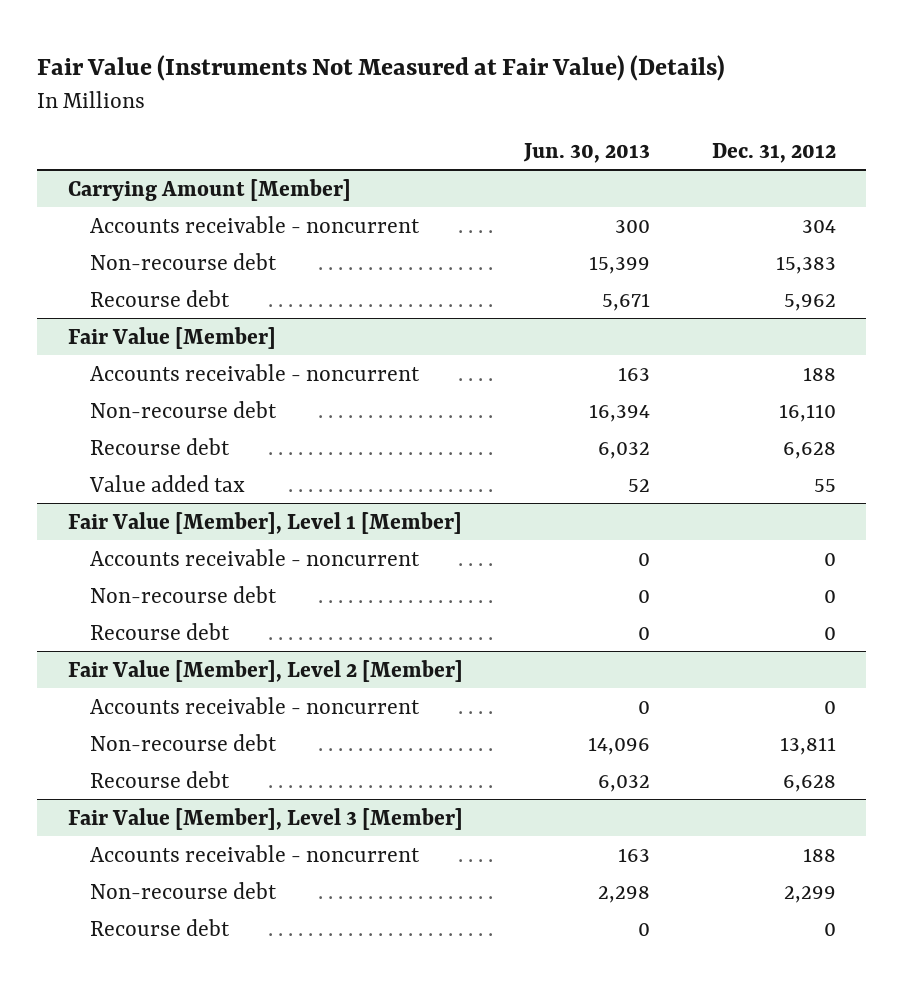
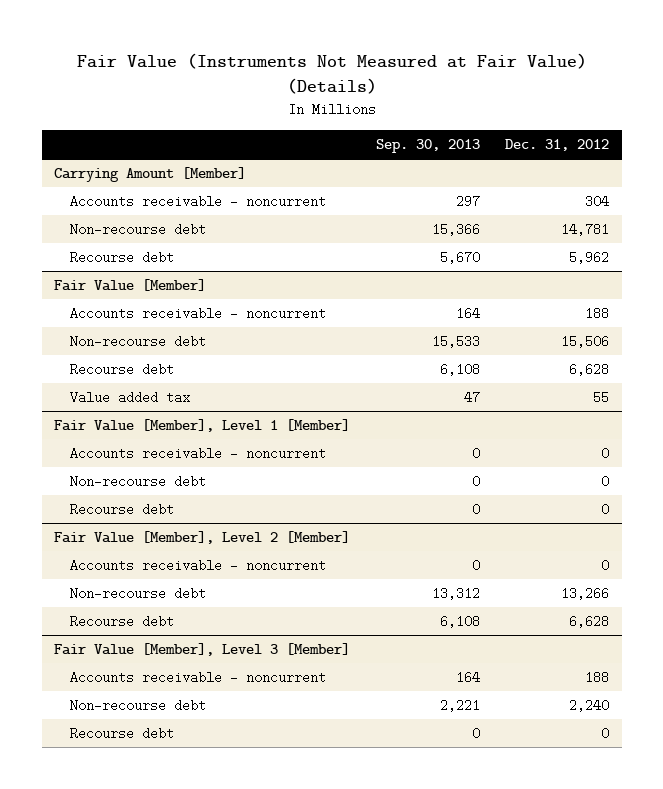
[523,142,651,163] Jun. 30, 2013 -> none
none -> [375,138,480,153] Sep. 30, 2013
[775,255,836,274] 15,383 -> [560,223,609,237] 14,781
[778,403,836,422] 16,110 -> [560,335,609,349] 15,506
[779,736,836,755] 13,811 -> [560,587,609,601] 13,266
[783,885,836,903] 2,299 -> [568,699,609,713] 2,240

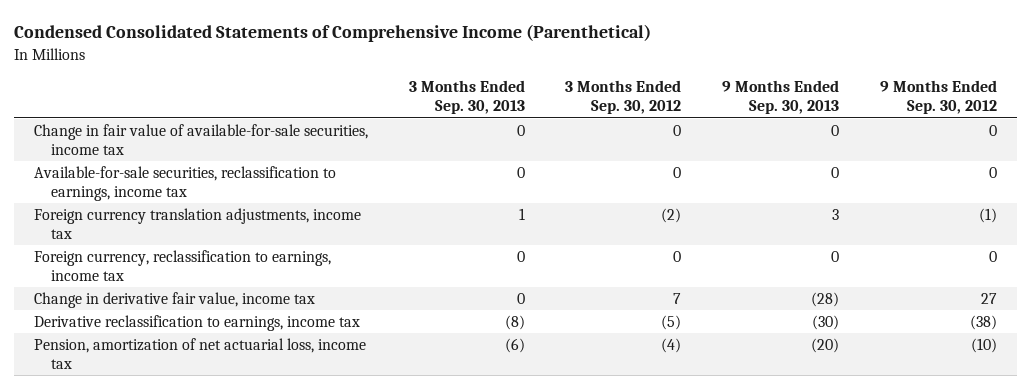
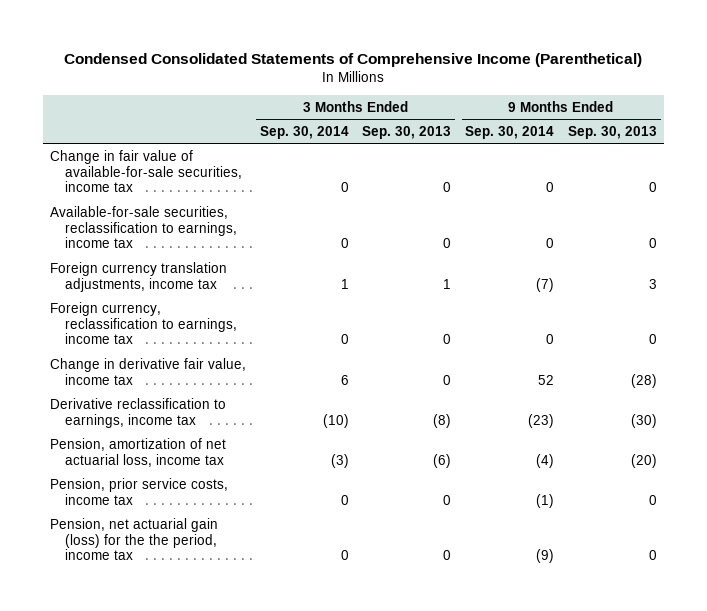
[565,80,682,115] 3 Months Ended Sep. 30, 2012 -> none
[879,80,997,115] 9 Months Ended Sep. 30, 2012 -> none
none -> [259,125,349,139] Sep. 30, 2014
none -> [465,125,555,139] Sep. 30, 2014
none -> [49,477,228,505] Pension, prior service costs, income tax
none -> [49,517,218,561] Pension, net actuarial gain (loss) for the the period, income tax

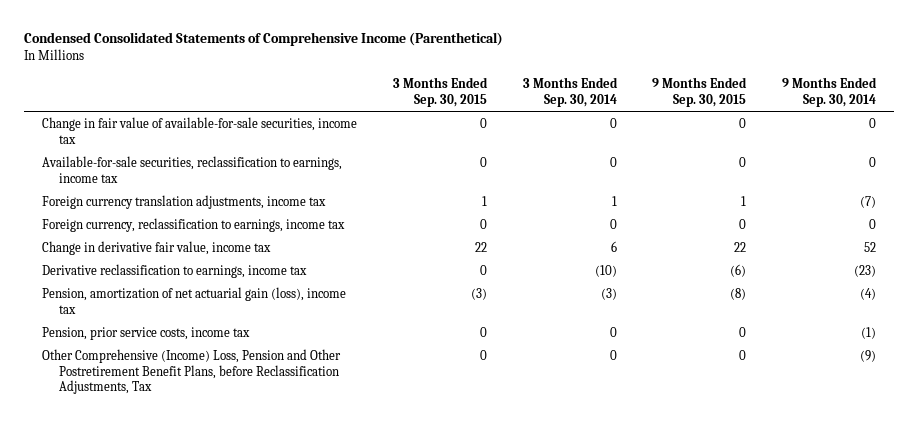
[362,125,452,139] Sep. 30, 2013 -> none
[568,125,658,139] Sep. 30, 2013 -> none
none -> [392,76,488,107] 3 Months Ended Sep. 30, 2015
none -> [652,76,748,107] 9 Months Ended Sep. 30, 2015
[49,437,226,467] Pension, amortization of net actuarial loss, income tax -> [41,286,346,314] Pension, amortization of net actuarial gain (loss), income tax
[49,517,218,561] Pension, net actuarial gain (loss) for the the period, income tax -> none
none -> [41,348,341,395] Other Comprehensive (Income) Loss, Pension and Other Postretirement Benefit Plans, before Reclassification Adjustments, Tax

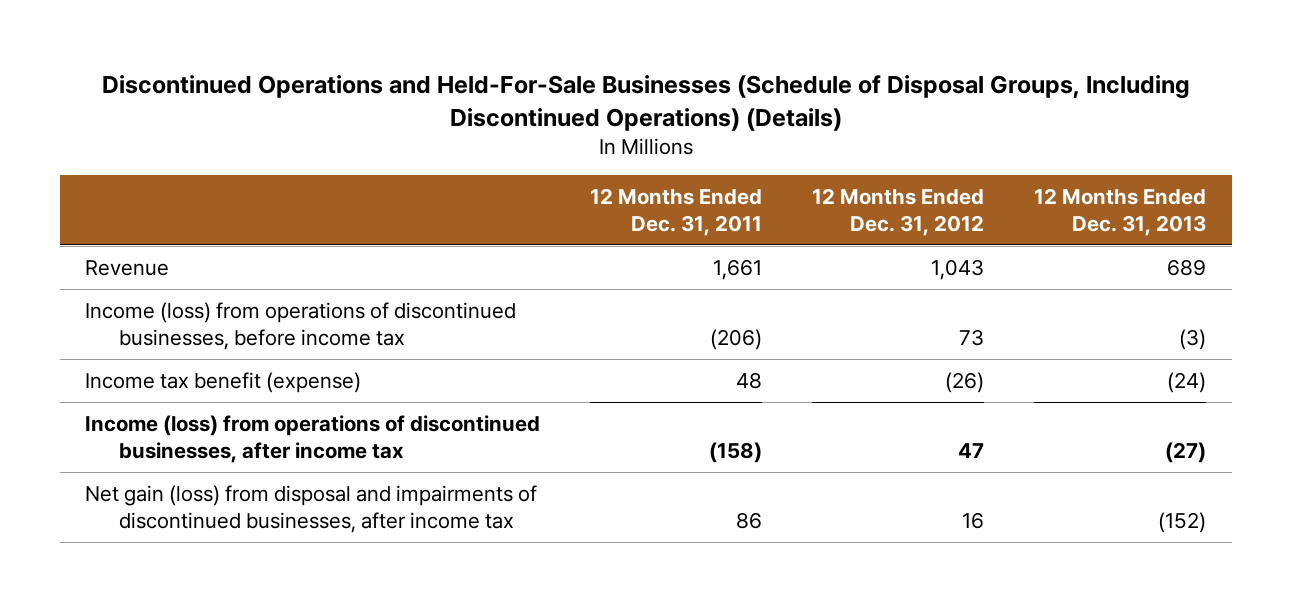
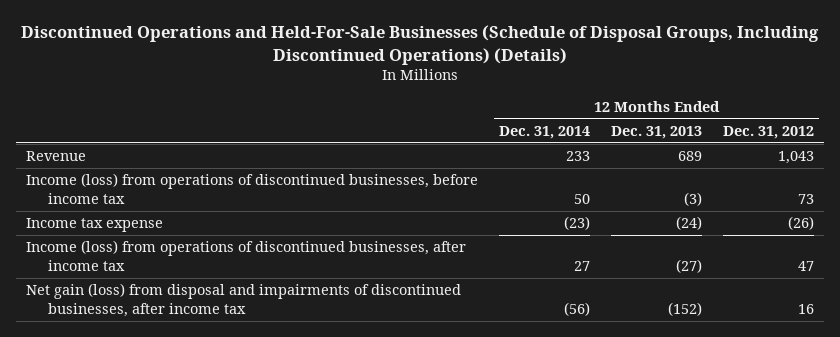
[590,188,763,236] 12 Months Ended Dec. 31, 2011 -> none
none -> [499,125,591,139] Dec. 31, 2014
[85,371,362,393] Income tax benefit (expense) -> [26,218,164,233] Income tax expense

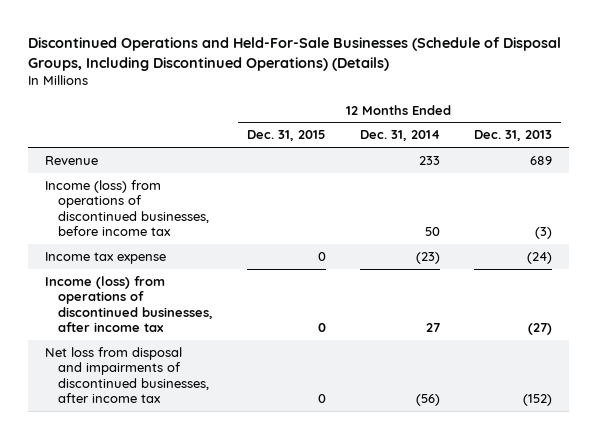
[722,125,814,139] Dec. 31, 2012 -> none
none -> [246,130,326,142] Dec. 31, 2015
[26,283,462,317] Net gain (loss) from disposal and impairments of discontinued businesses, after income tax -> [44,346,209,403] Net loss from disposal and impairments of discontinued businesses, after income tax

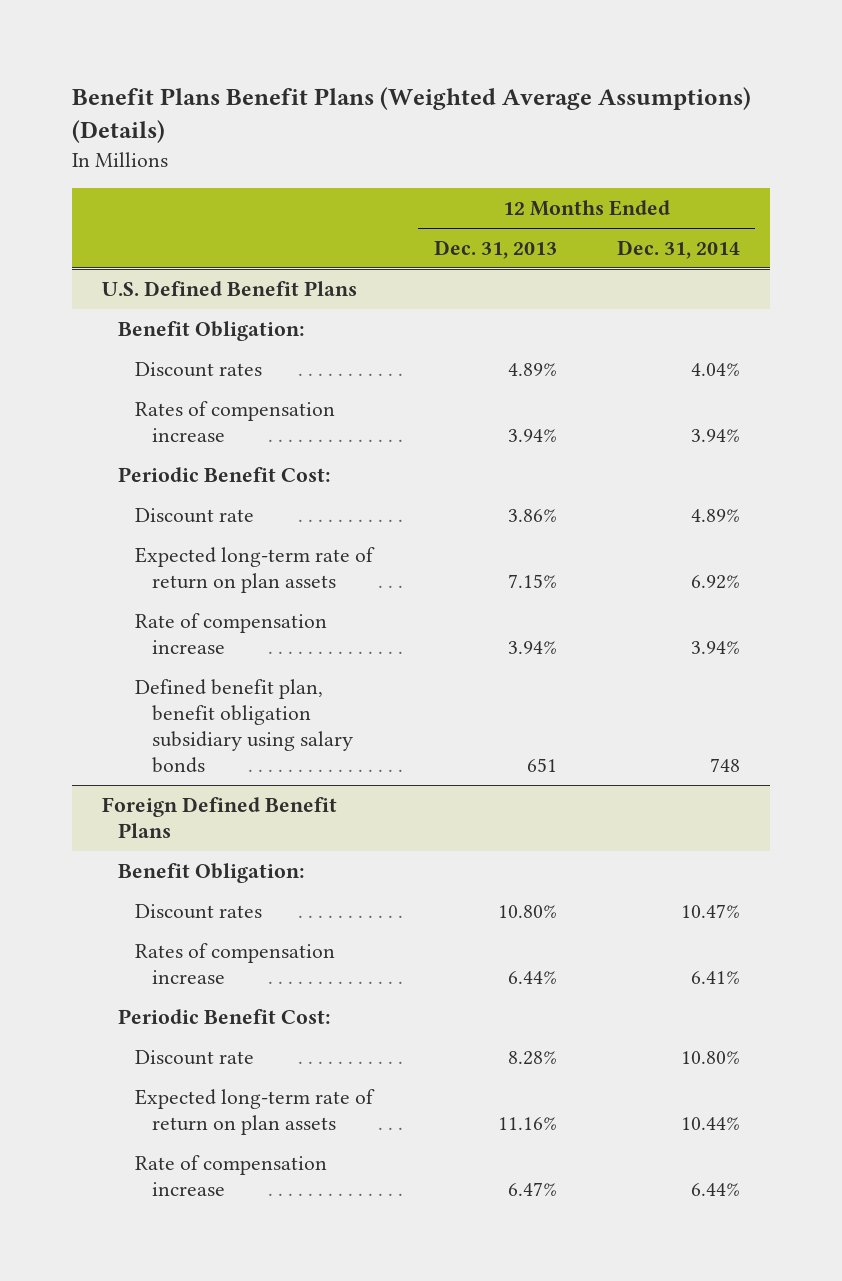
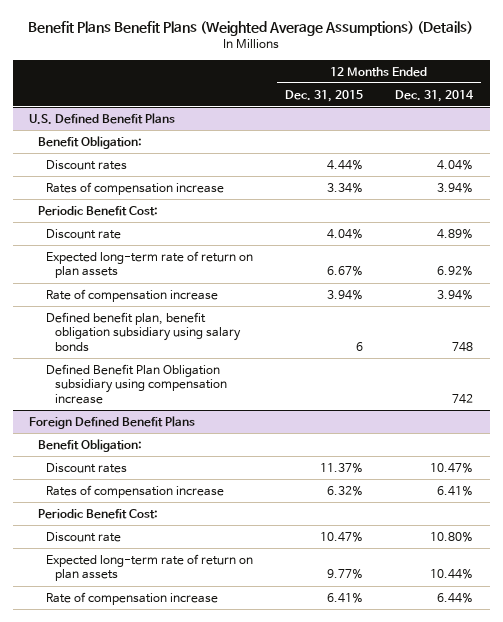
[433,239,557,259] Dec. 31, 2013 -> none
none -> [285,89,364,102] Dec. 31, 2015
none -> [46,363,227,404] Defined Benefit Plan Obligation subsidiary using compensation increase

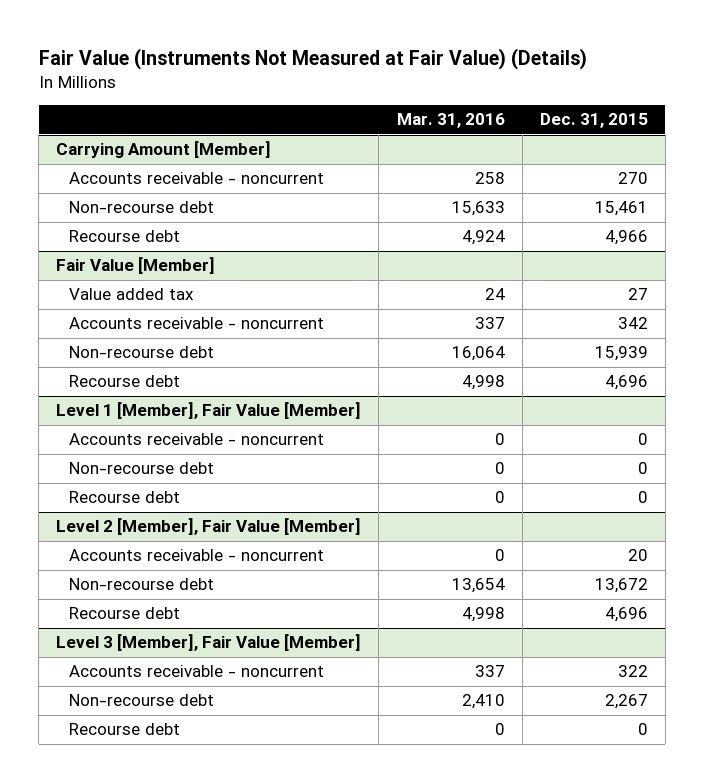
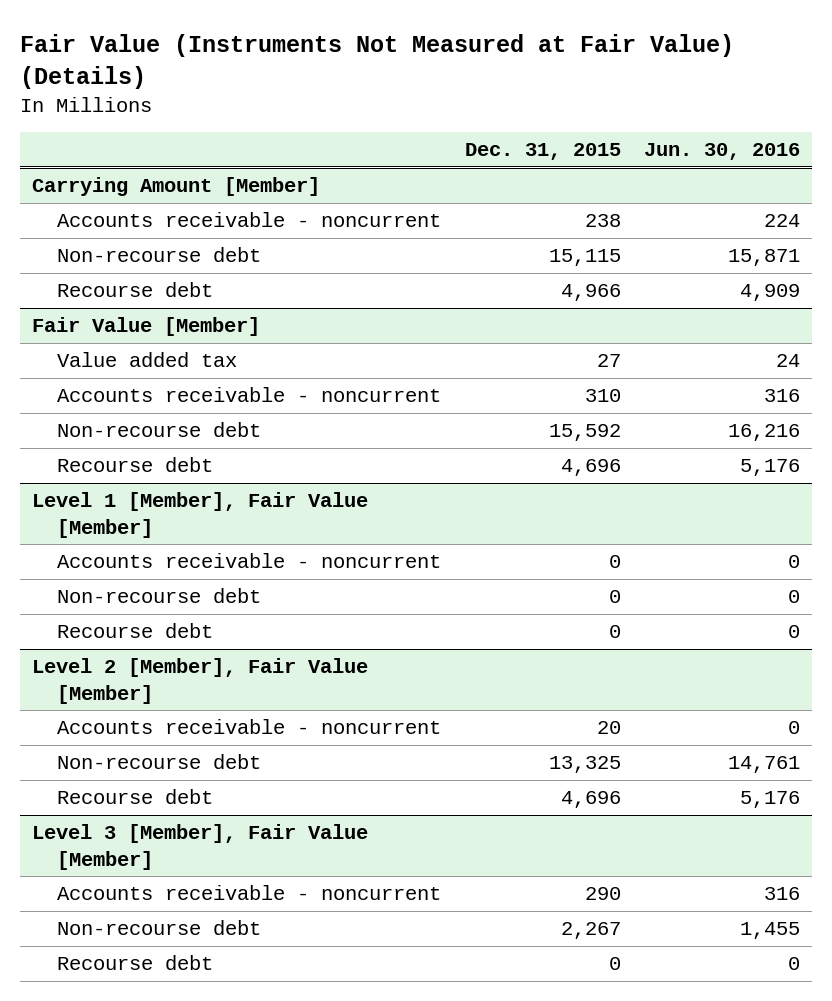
[396,113,505,129] Mar. 31, 2016 -> none
none -> [644,143,801,161] Jun. 30, 2016
[617,172,648,185] 270 -> [584,214,621,228] 238
[594,201,648,217] 15,461 -> [548,249,621,267] 15,115
[617,317,648,330] 342 -> [584,389,621,403] 310
[594,346,648,362] 15,939 -> [548,424,621,442] 15,592
[594,578,648,594] 13,672 -> [548,756,621,774] 13,325
[617,665,648,678] 322 -> [584,887,621,901] 290

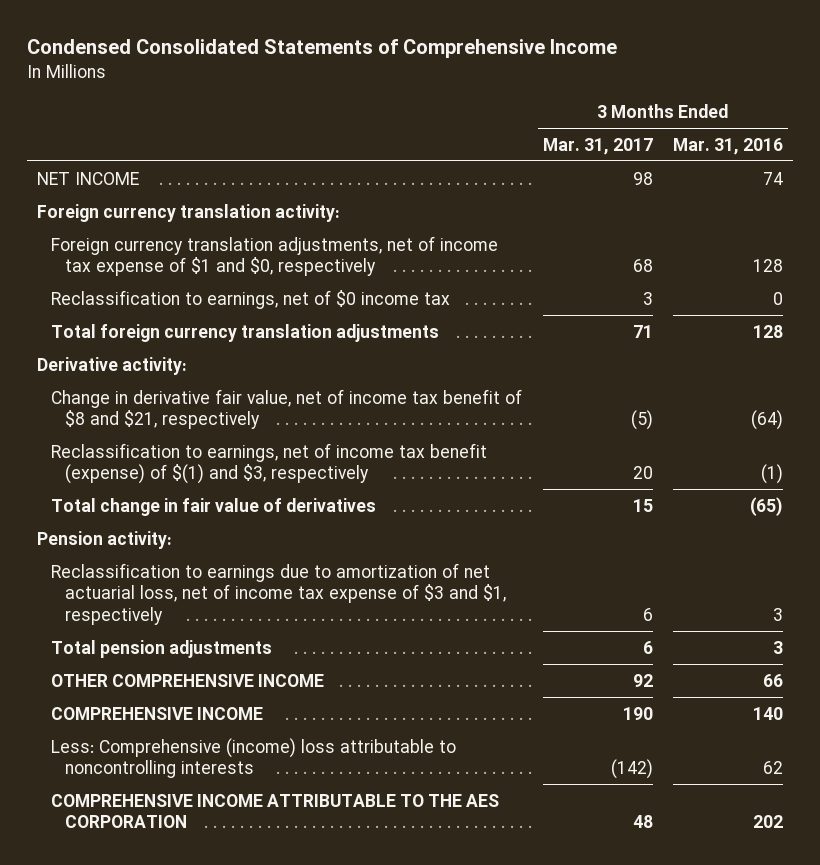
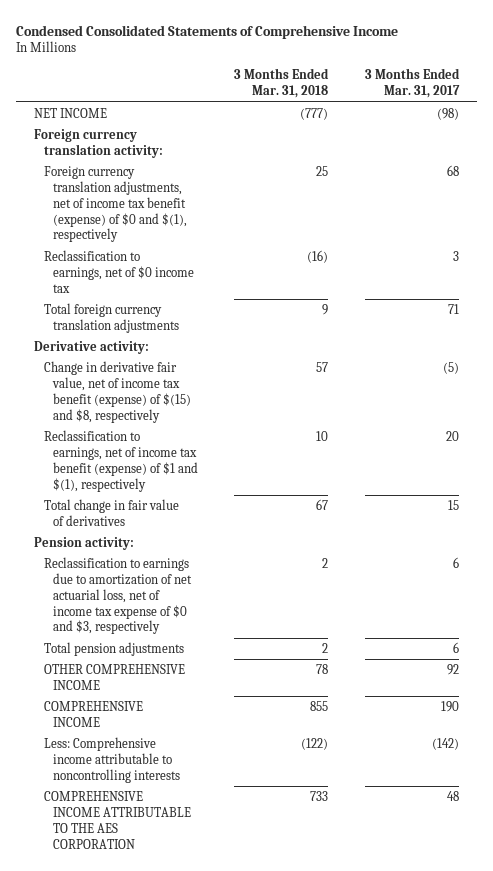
[673,137,784,155] Mar. 31, 2016 -> none
none -> [234,68,330,99] 3 Months Ended Mar. 31, 2018
[632,171,653,185] 98 -> [436,107,459,120] (98)
[51,235,499,277] Foreign currency translation adjustments, net of income tax expense of $1 and $0, respectively -> [43,165,188,243] Foreign currency translation adjustments, net of income tax benefit (expense) of $0 and $(1), respectively
[51,388,523,430] Change in derivative fair value, net of income tax benefit of $8 and $21, respectively -> [43,360,192,423] Change in derivative fair value, net of income tax benefit (expense) of $(15) and $8, respectively
[51,442,488,485] Reclassification to earnings, net of income tax benefit (expense) of $(1) and $3, respectively -> [43,429,199,492] Reclassification to earnings, net of income tax benefit (expense) of $1 and $(1), respectively
[51,562,507,625] Reclassification to earnings due to amortization of net actuarial loss, net of income tax expense of $3 and $1, respectively -> [43,556,193,635] Reclassification to earnings due to amortization of net actuarial loss, net of income tax expense of $0 and $3, respectively
[51,737,457,779] Less: Comprehensive (income) loss attributable to noncontrolling interests -> [43,736,181,783] Less: Comprehensive income attributable to noncontrolling interests

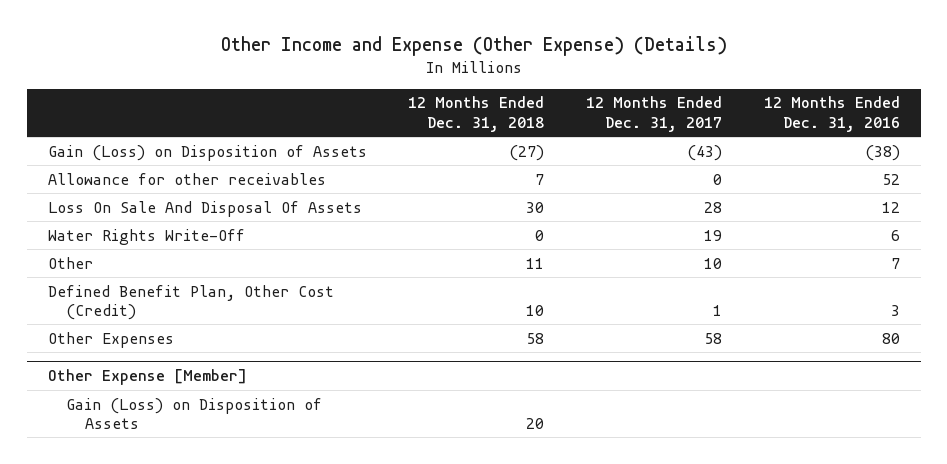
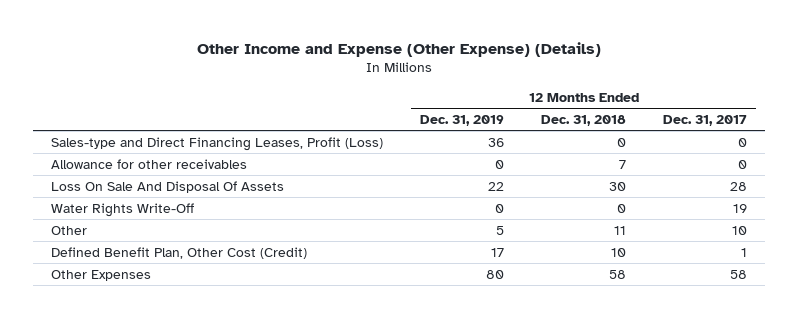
[763,96,900,132] 12 Months Ended Dec. 31, 2016 -> none
none -> [420,114,505,126] Dec. 31, 2019
[47,144,367,161] Gain (Loss) on Disposition of Assets -> none
none -> [51,136,384,151] Sales-type and Direct Financing Leases, Profit (Loss)
[47,369,247,386] Other Expense [Member] -> none
[66,397,323,429] Gain (Loss) on Disposition of Assets -> none

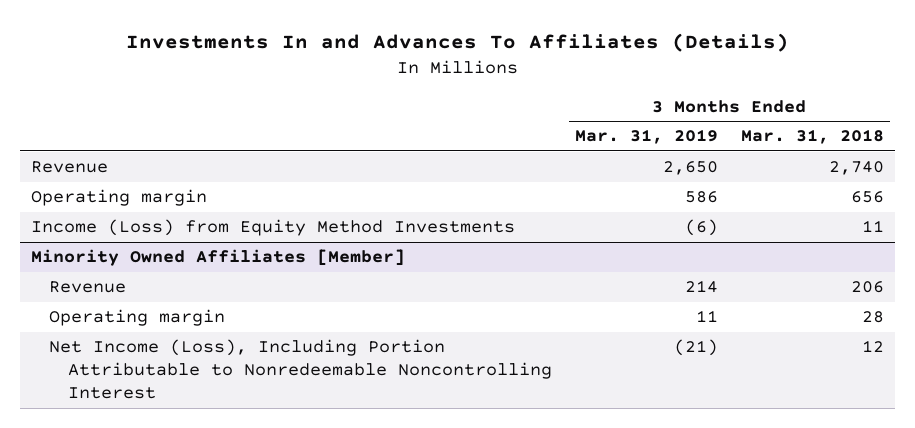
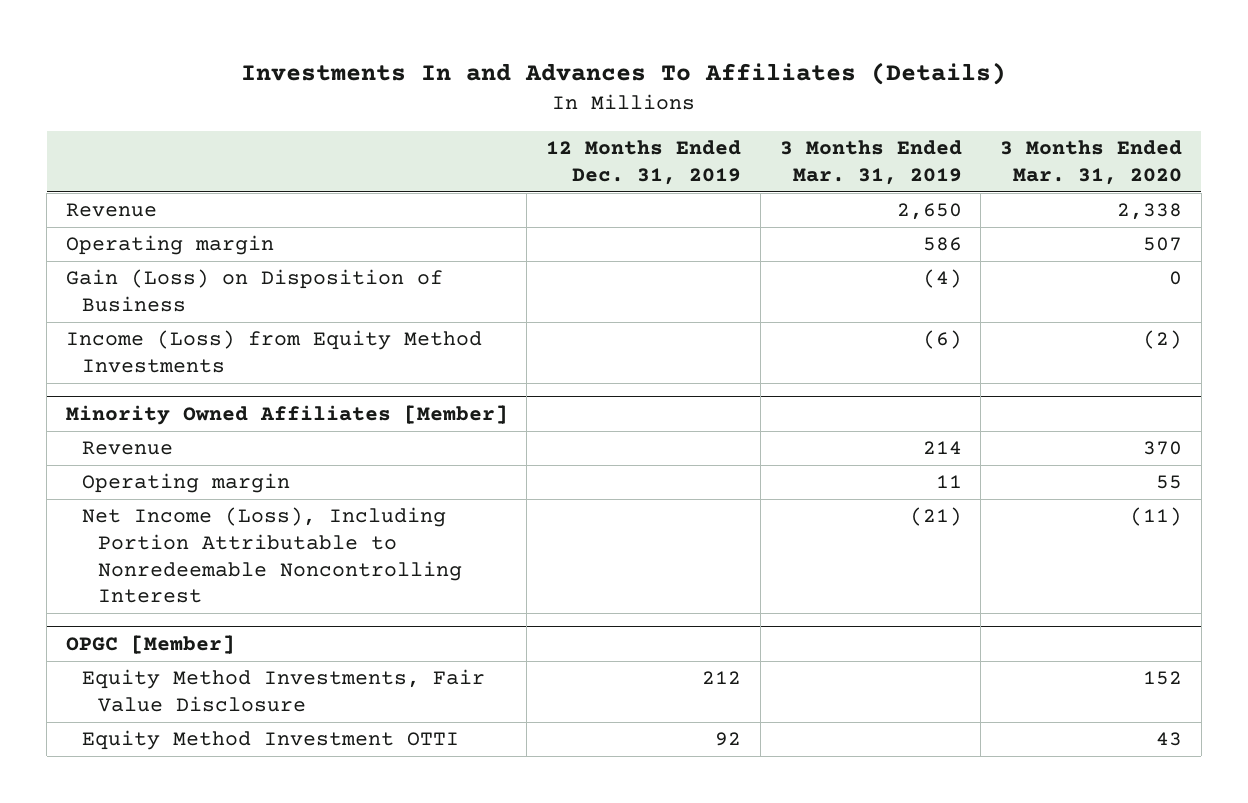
[740,129,884,145] Mar. 31, 2018 -> none
none -> [546,140,742,185] 12 Months Ended Dec. 31, 2019
none -> [999,140,1182,185] 3 Months Ended Mar. 31, 2020
none -> [65,269,443,312] Gain (Loss) on Disposition of Business
none -> [65,634,235,654] OPGC [Member]
none -> [82,669,486,712] Equity Method Investments, Fair Value Disclosure
none -> [82,730,460,751] Equity Method Investment OTTI

